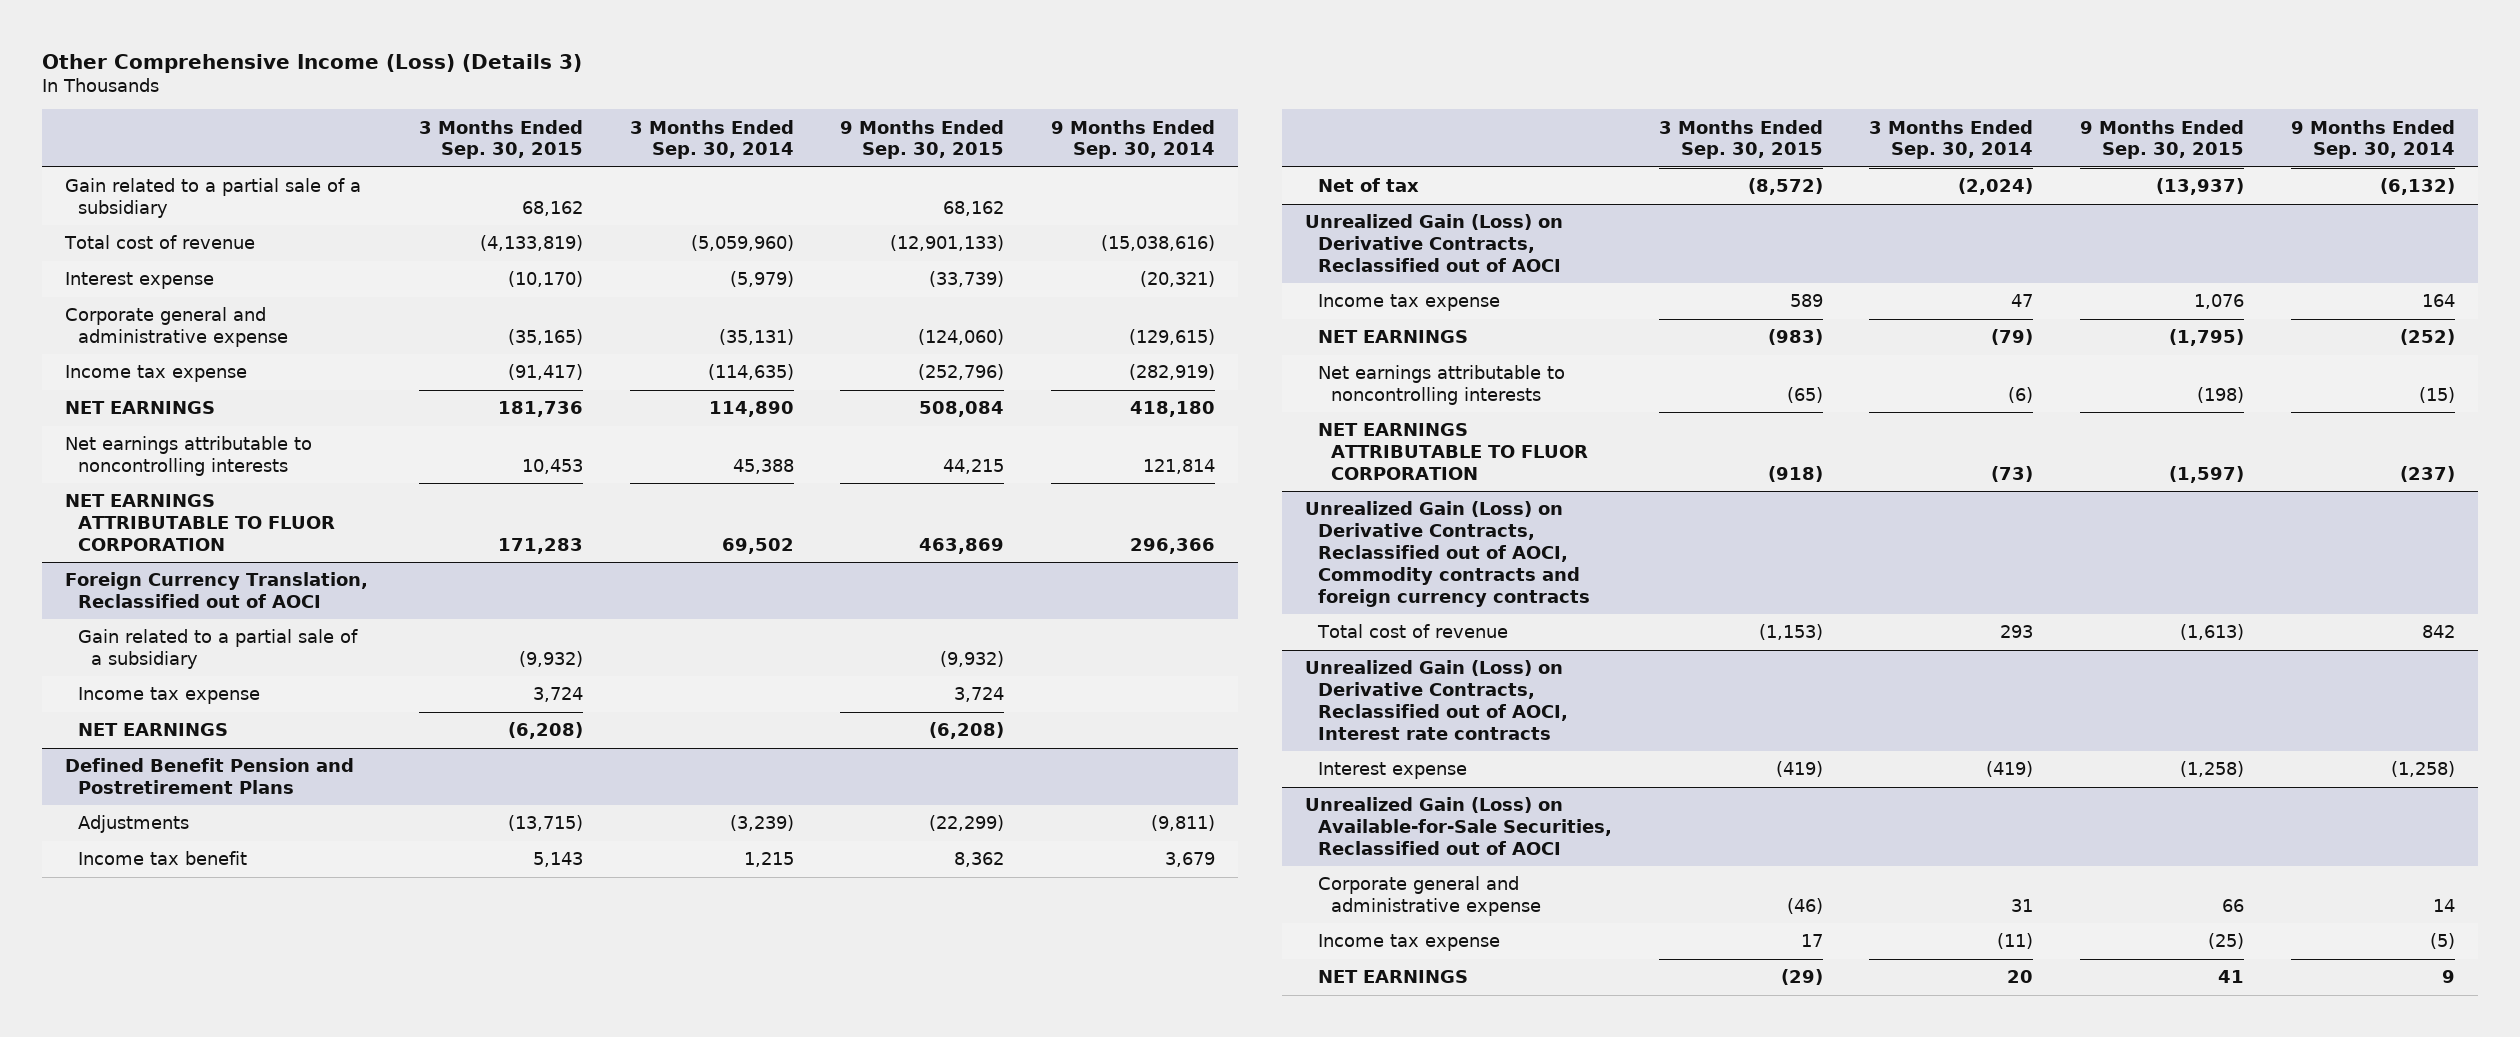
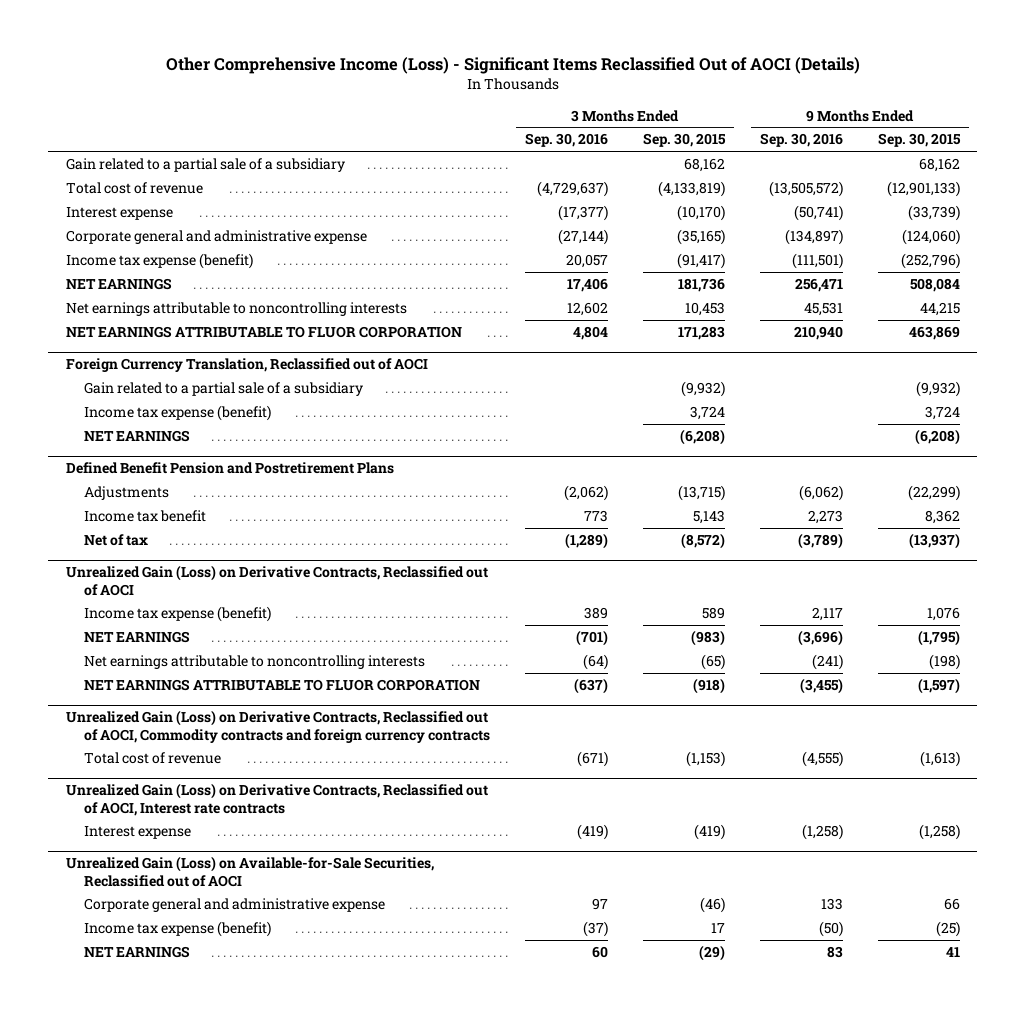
[41,53,582,73] Other Comprehensive Income (Loss) (Details 3) -> [165,57,860,75] Other Comprehensive Income (Loss) - Significant Items Reclassified Out of AOCI (Details)
[629,119,794,160] 3 Months Ended Sep. 30, 2014 -> none
[1050,119,1215,160] 9 Months Ended Sep. 30, 2014 -> none
none -> [525,133,609,148] Sep. 30, 2016
none -> [759,133,843,148] Sep. 30, 2016
[65,365,248,383] Income tax expense -> [65,252,253,269] Income tax expense (benefit)
[78,687,261,705] Income tax expense -> [84,404,272,421] Income tax expense (benefit)
[1318,294,1501,312] Income tax expense -> [84,605,272,622] Income tax expense (benefit)
[1318,934,1501,952] Income tax expense -> [84,920,272,937] Income tax expense (benefit)

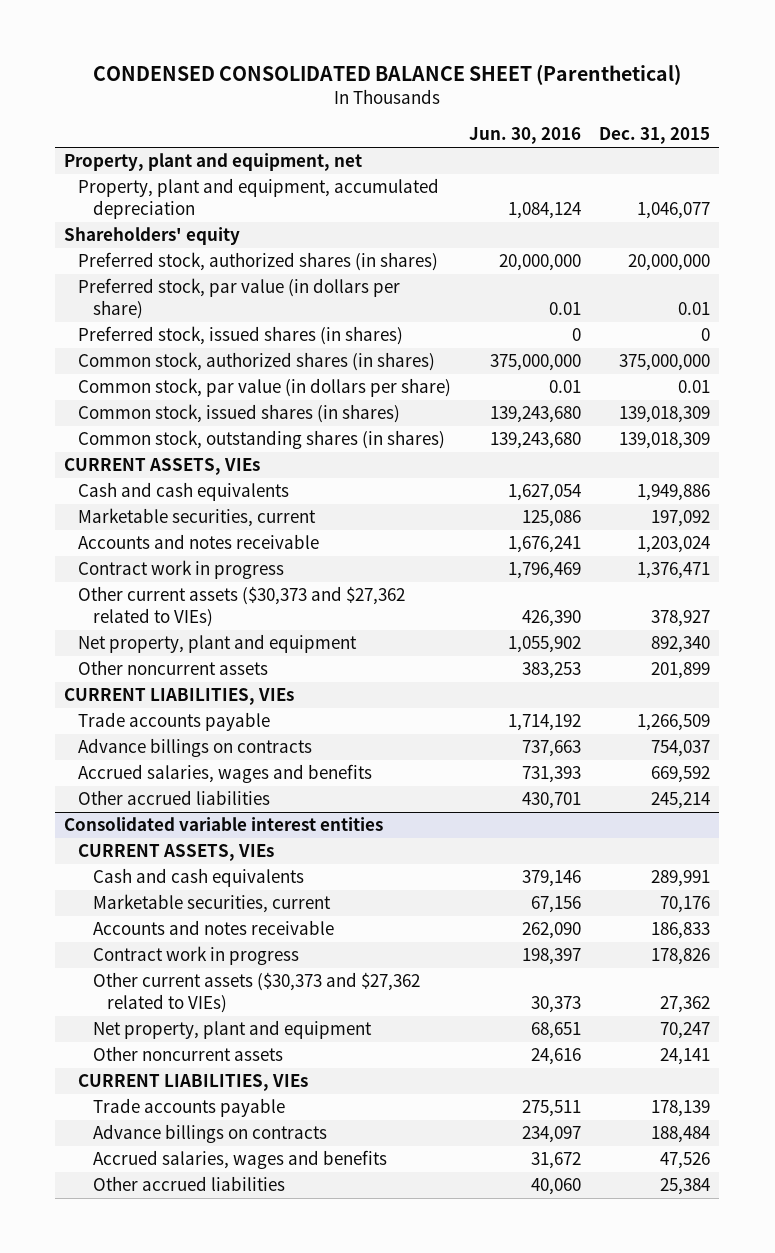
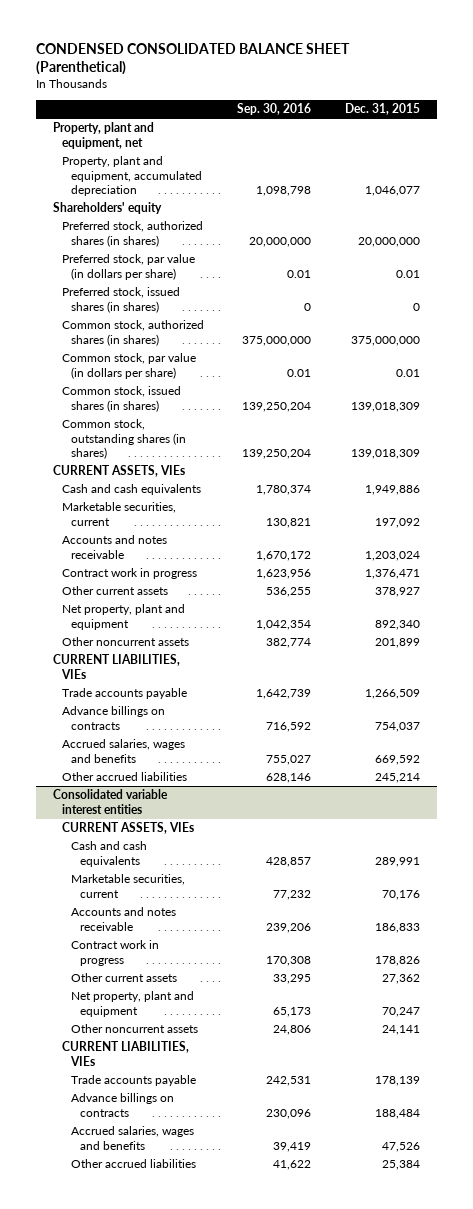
[469,127,582,145] Jun. 30, 2016 -> none
none -> [237,103,312,116] Sep. 30, 2016
[78,586,406,628] Other current assets ($30,373 and $27,362 related to VIEs) -> [62,586,169,596] Other current assets
[92,972,420,1014] Other current assets ($30,373 and $27,362 related to VIEs) -> [71,973,178,983] Other current assets

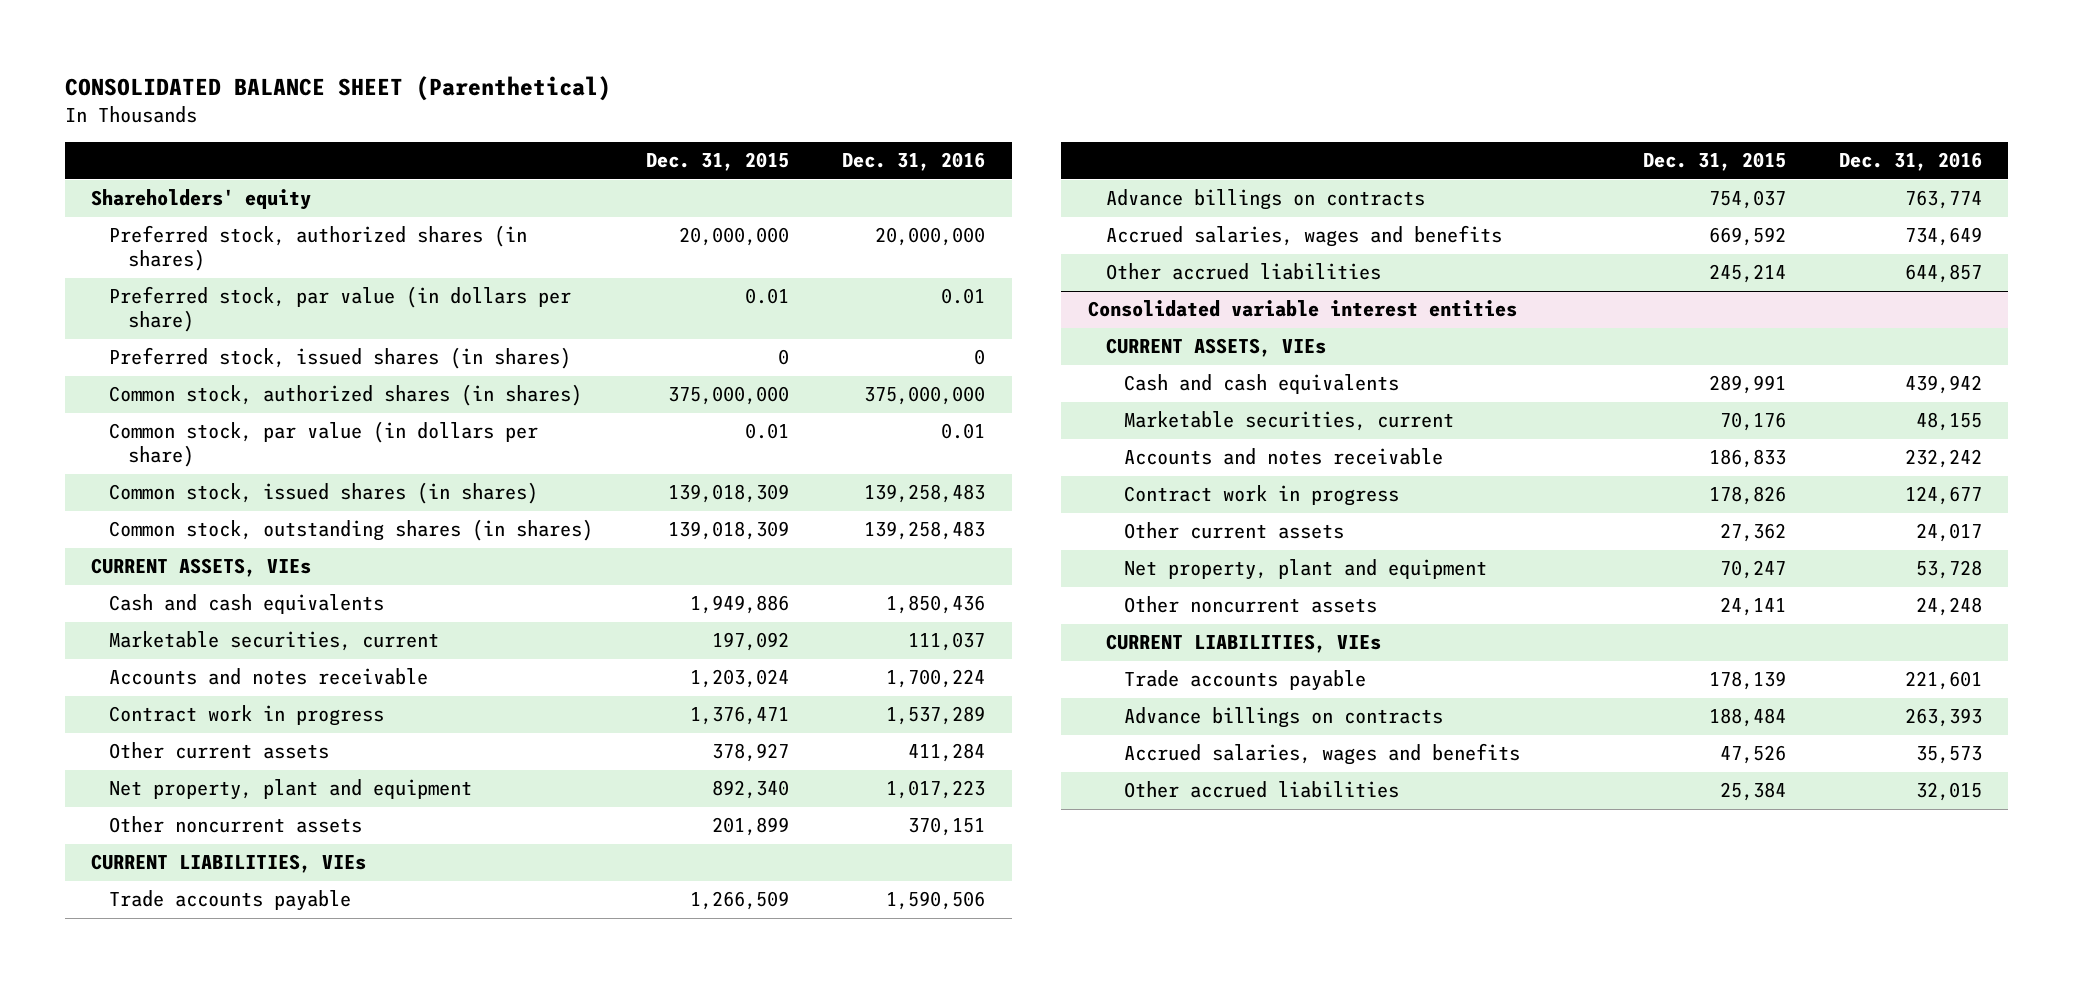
[36,43,351,76] CONDENSED CONSOLIDATED BALANCE SHEET (Parenthetical) -> [64,76,611,102] CONSOLIDATED BALANCE SHEET (Parenthetical)
[237,103,312,116] Sep. 30, 2016 -> none
none -> [842,152,986,172] Dec. 31, 2016
[52,122,154,149] Property, plant and equipment, net -> none
[62,156,203,196] Property, plant and equipment, accumulated depreciation -> none

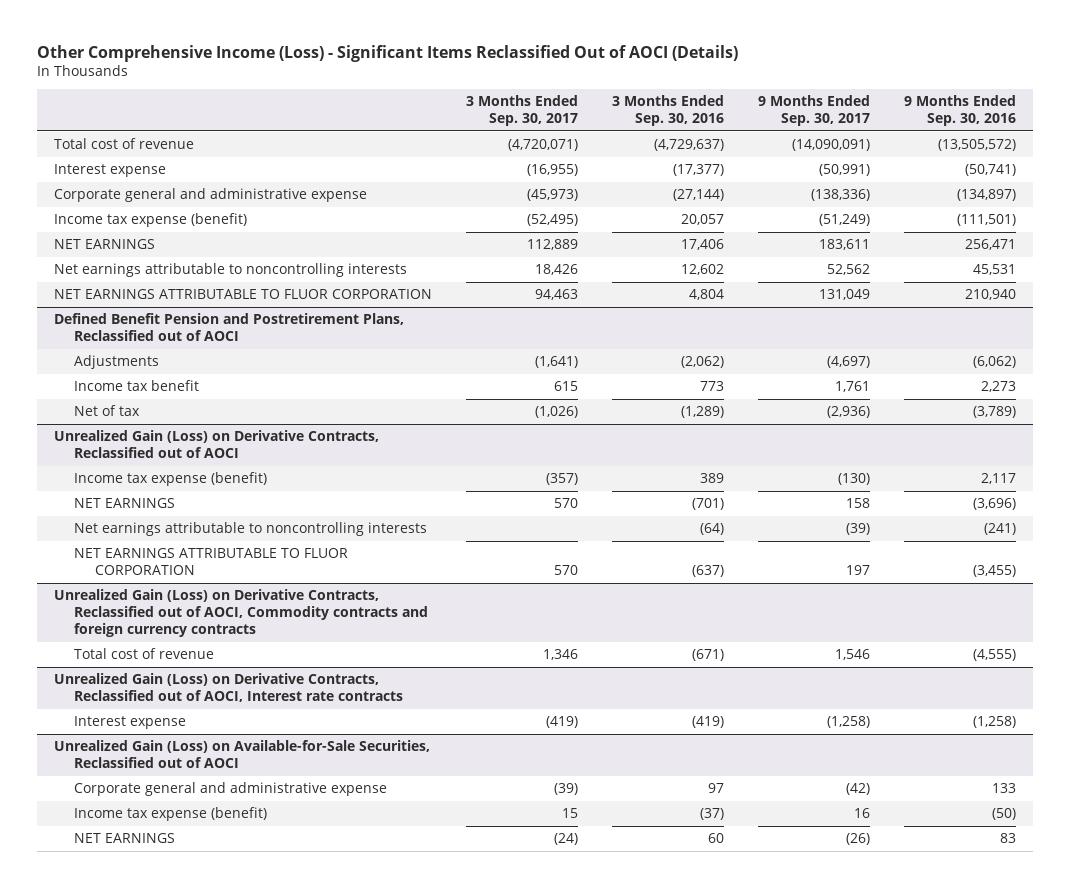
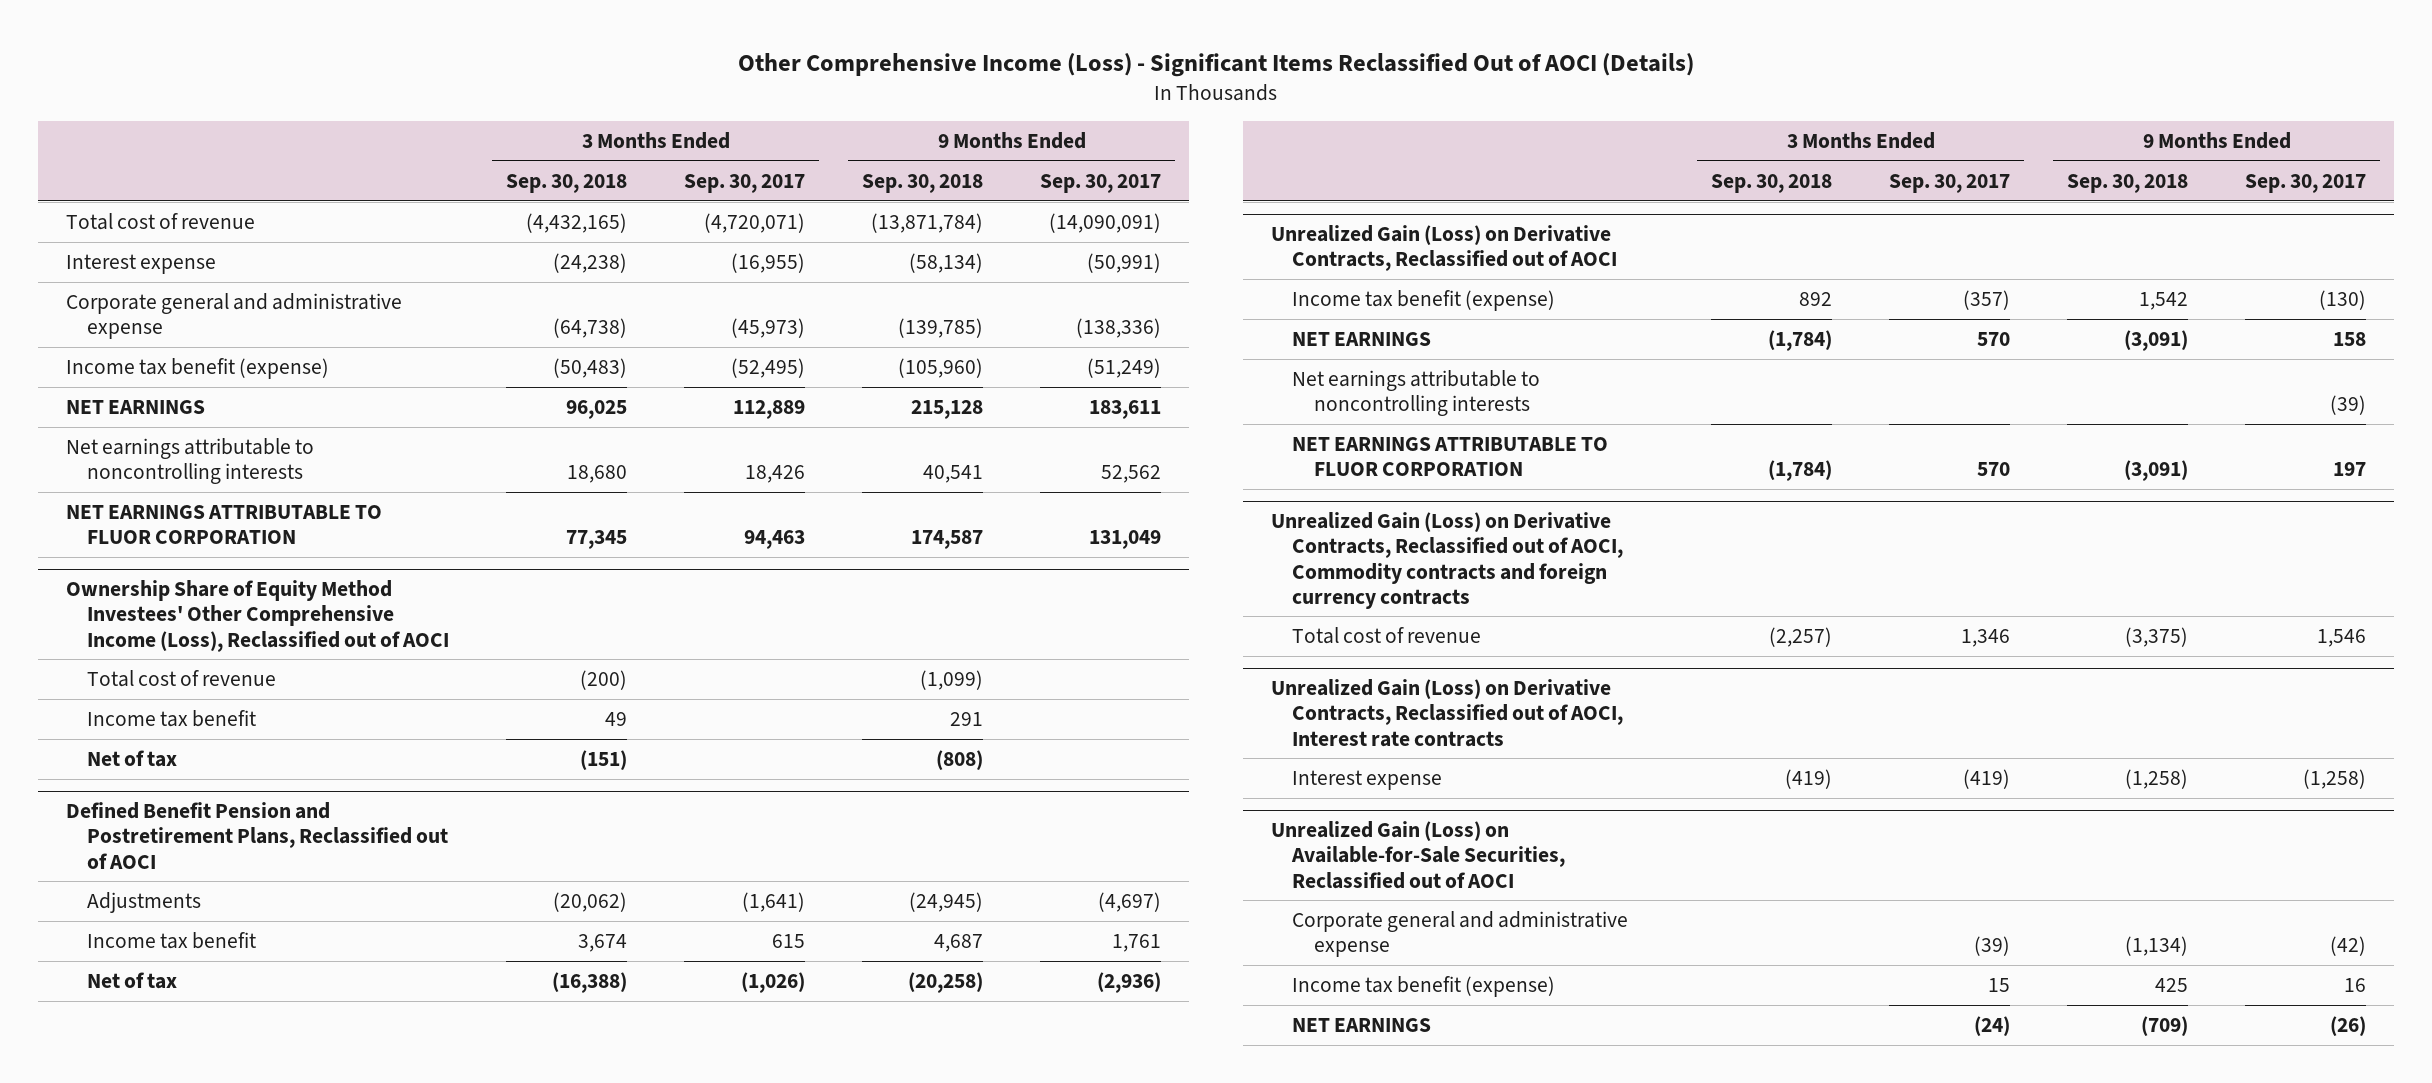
[611,95,724,127] 3 Months Ended Sep. 30, 2016 -> none
[903,95,1016,127] 9 Months Ended Sep. 30, 2016 -> none
none -> [506,173,628,193] Sep. 30, 2018
none -> [862,173,984,193] Sep. 30, 2018
[53,213,247,228] Income tax expense (benefit) -> [66,357,330,379] Income tax benefit (expense)
none -> [66,580,450,652] Ownership Share of Equity Method Investees' Other Comprehensive Income (Loss), Reclassified out of AOCI
none -> [87,669,277,687] Total cost of revenue
none -> [87,709,257,727] Income tax benefit
none -> [87,749,178,767] Net of tax
[74,472,268,487] Income tax expense (benefit) -> [1292,289,1556,311] Income tax benefit (expense)
[74,807,268,822] Income tax expense (benefit) -> [1292,975,1556,997] Income tax benefit (expense)

